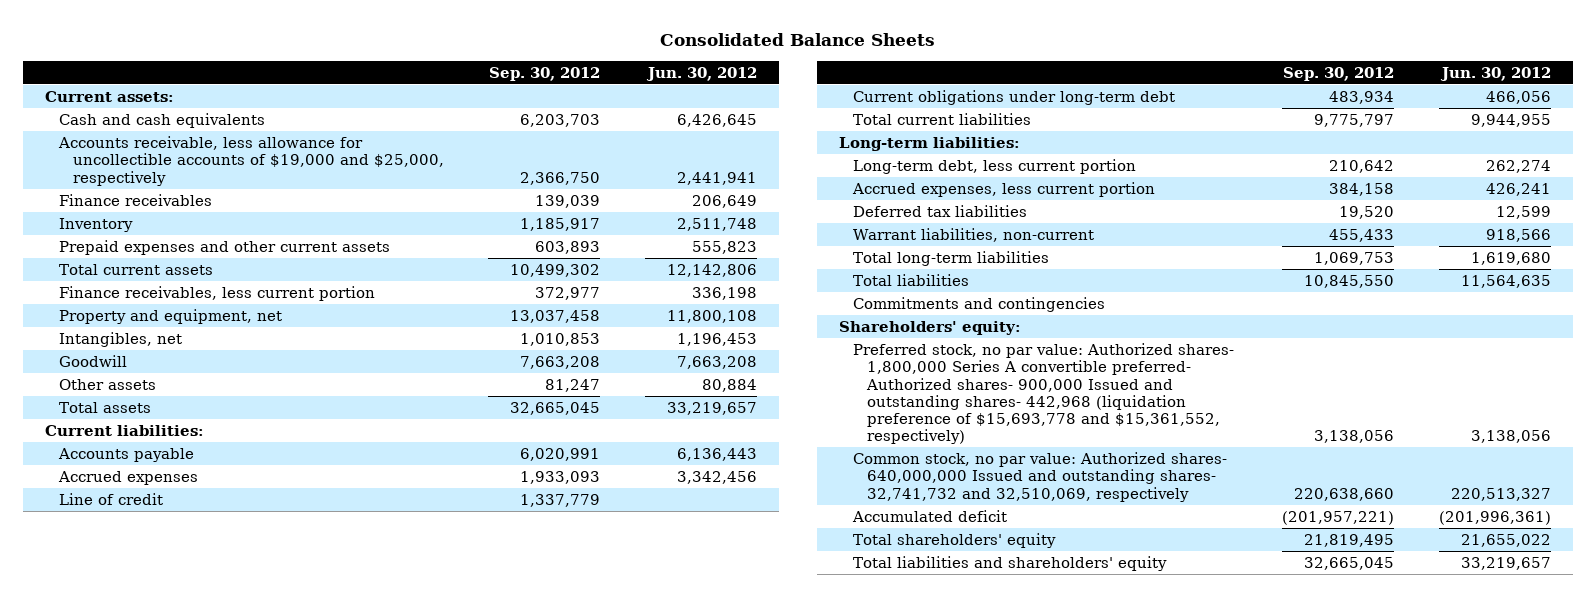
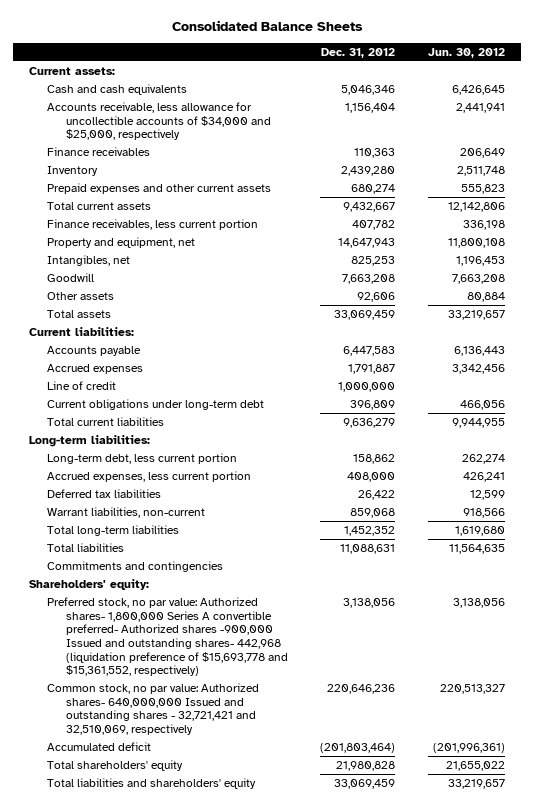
[489,66,601,81] Sep. 30, 2012 -> none
none -> [321,47,396,58] Dec. 31, 2012
[57,135,444,186] Accounts receivable, less allowance for uncollectible accounts of $19,000 and $25,000, respectively -> [47,102,271,141] Accounts receivable, less allowance for uncollectible accounts of $34,000 and $25,000, respectively
[852,342,1234,445] Preferred stock, no par value: Authorized shares- 1,800,000 Series A convertible preferred- Authorized shares- 900,000 Issued and outstanding shares- 442,968 (liquidation preference of $15,693,778 and $15,361,552, respectively) -> [47,597,288,677] Preferred stock, no par value: Authorized shares- 1,800,000 Series A convertible preferred- Authorized shares -900,000 Issued and outstanding shares- 442,968 (liquidation preference of $15,693,778 and $15,361,552, respectively)
[852,451,1227,502] Common stock, no par value: Authorized shares- 640,000,000 Issued and outstanding shares- 32,741,732 and 32,510,069, respectively -> [47,683,260,735] Common stock, no par value: Authorized shares- 640,000,000 Issued and outstanding shares - 32,721,421 and 32,510,069, respectively

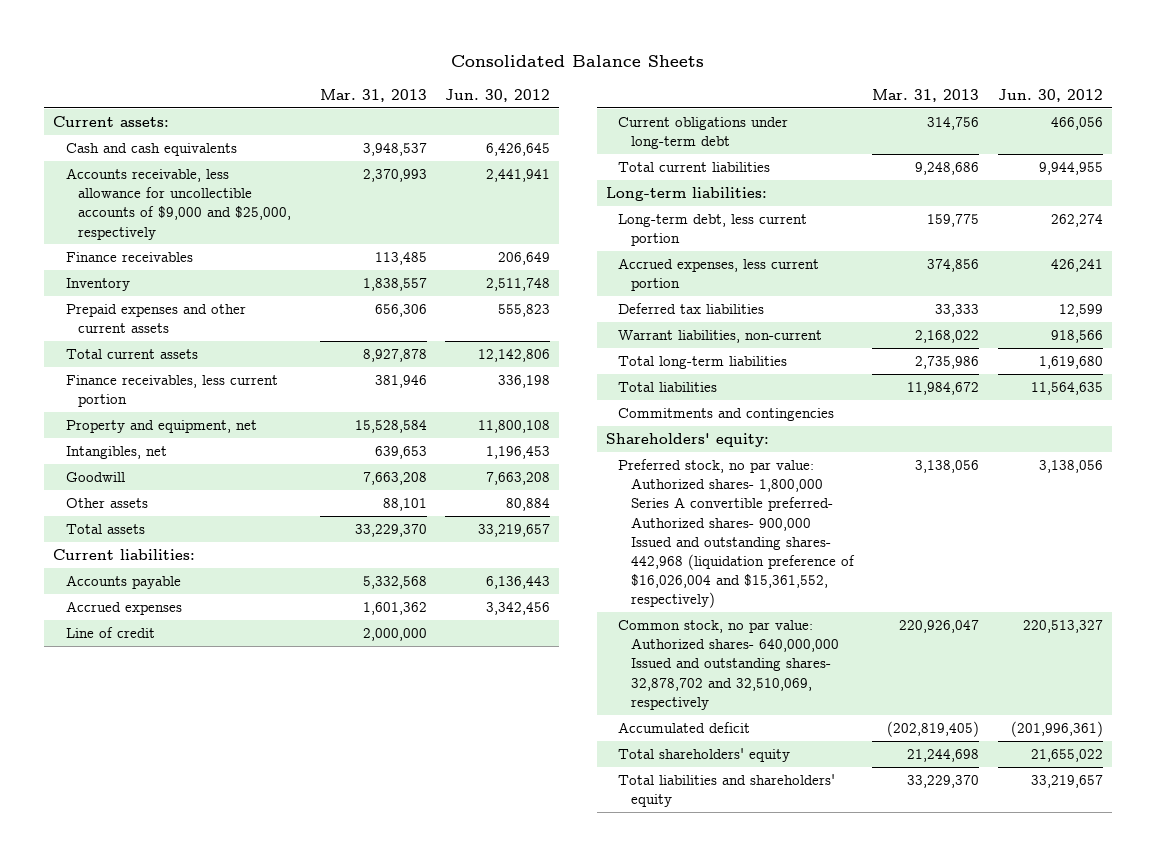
[321,47,396,58] Dec. 31, 2012 -> none
none -> [319,89,427,103] Mar. 31, 2013
[47,102,271,141] Accounts receivable, less allowance for uncollectible accounts of $34,000 and $25,000, respectively -> [65,168,292,240] Accounts receivable, less allowance for uncollectible accounts of $9,000 and $25,000, respectively
[47,597,288,677] Preferred stock, no par value: Authorized shares- 1,800,000 Series A convertible preferred- Authorized shares -900,000 Issued and outstanding shares- 442,968 (liquidation preference of $15,693,778 and $15,361,552, respectively) -> [618,459,855,609] Preferred stock, no par value: Authorized shares- 1,800,000 Series A convertible preferred- Authorized shares- 900,000 Issued and outstanding shares- 442,968 (liquidation preference of $16,026,004 and $15,361,552, respectively)
[47,683,260,735] Common stock, no par value: Authorized shares- 640,000,000 Issued and outstanding shares - 32,721,421 and 32,510,069, respectively -> [618,620,839,710] Common stock, no par value: Authorized shares- 640,000,000 Issued and outstanding shares- 32,878,702 and 32,510,069, respectively

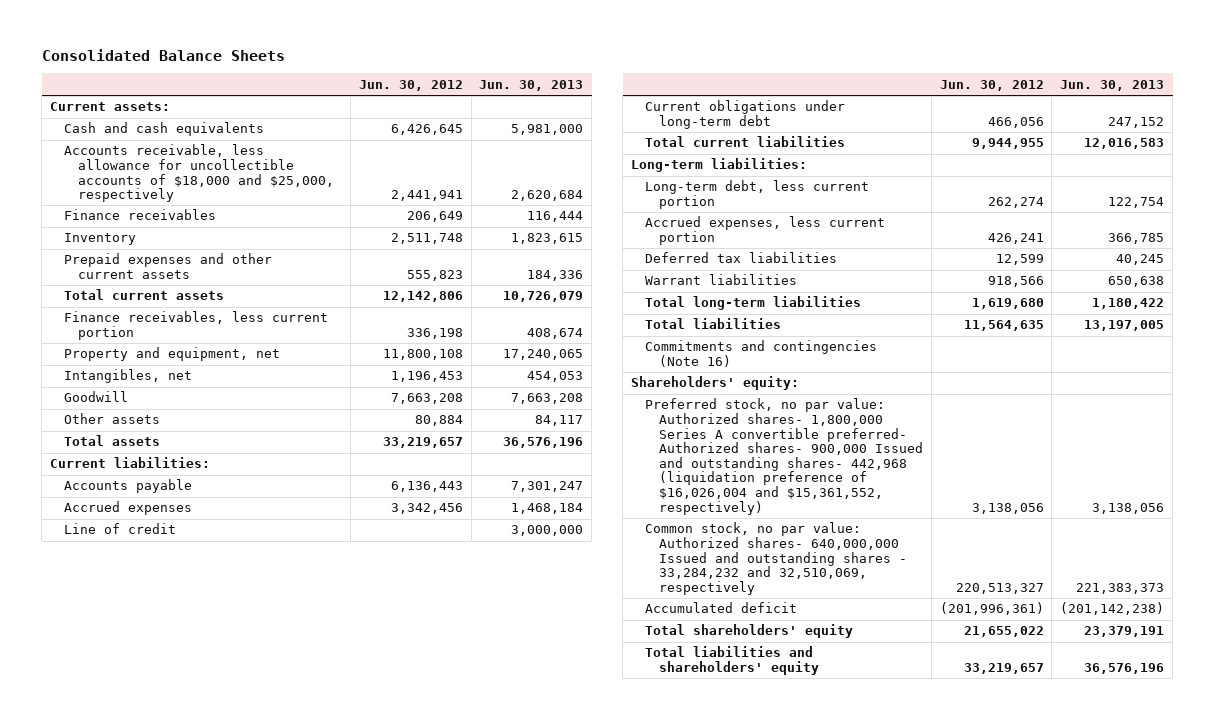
[319,89,427,103] Mar. 31, 2013 -> none
none -> [479,79,584,91] Jun. 30, 2013
[65,168,292,240] Accounts receivable, less allowance for uncollectible accounts of $9,000 and $25,000, respectively -> [64,144,335,203] Accounts receivable, less allowance for uncollectible accounts of $18,000 and $25,000, respectively
[618,330,823,344] Warrant liabilities, non-current -> [645,274,798,286] Warrant liabilities
[618,408,835,422] Commitments and contingencies -> [645,340,878,367] Commitments and contingencies (Note 16)
[618,620,839,710] Common stock, no par value: Authorized shares- 640,000,000 Issued and outstanding shares- 32,878,702 and 32,510,069, respectively -> [645,522,907,595] Common stock, no par value: Authorized shares- 640,000,000 Issued and outstanding shares - 33,284,232 and 32,510,069, respectively

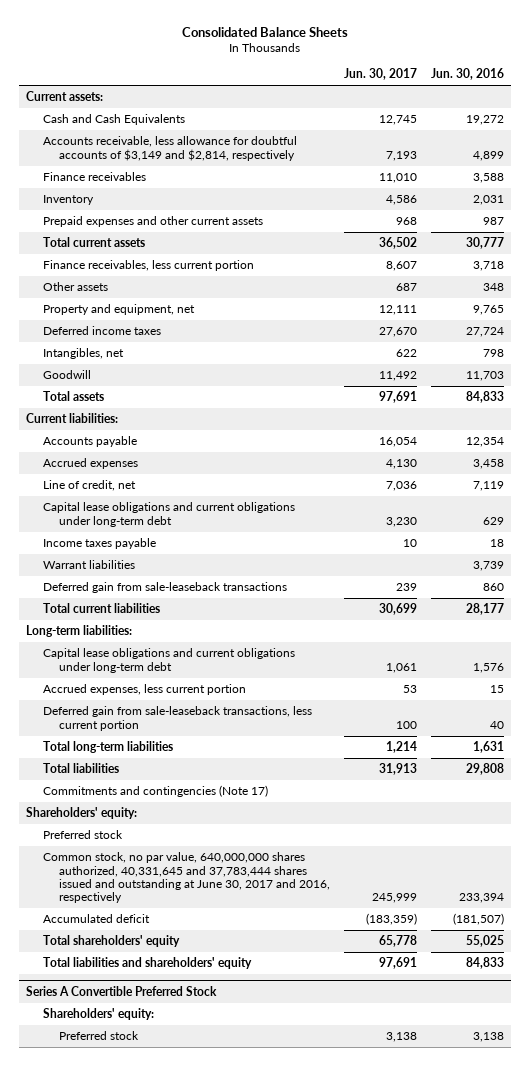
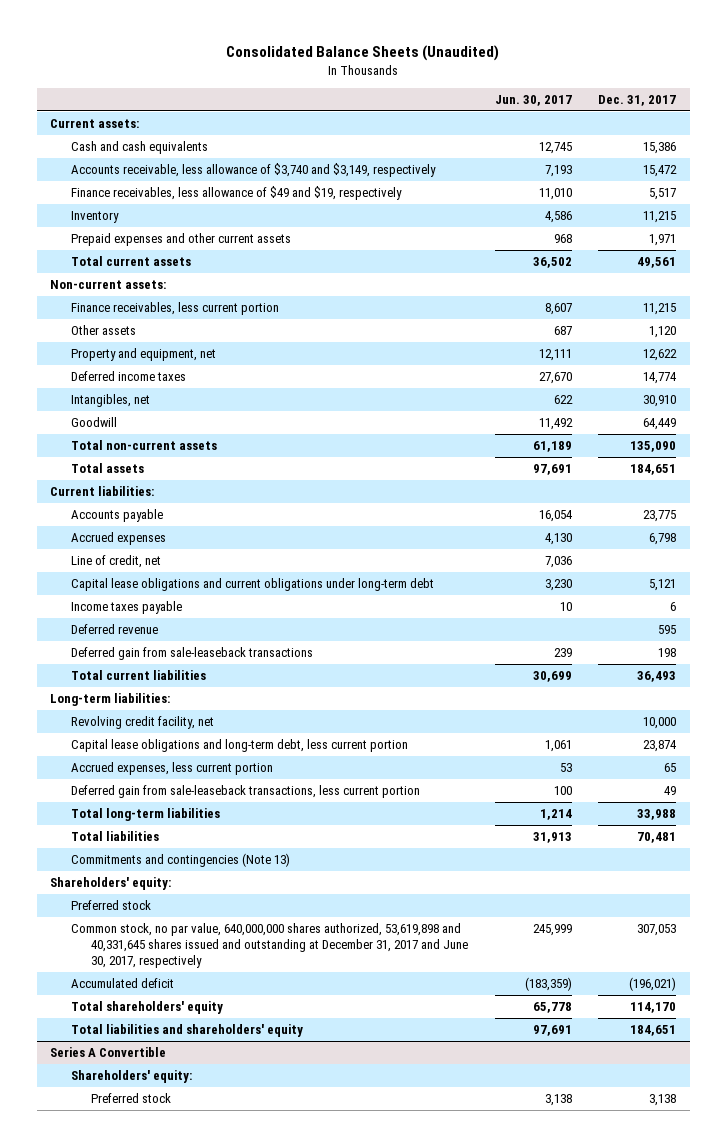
[182,26,349,37] Consolidated Balance Sheets -> [226,45,500,62] Consolidated Balance Sheets (Unaudited)
[430,68,504,81] Jun. 30, 2016 -> none
none -> [598,94,677,106] Dec. 31, 2017
[42,114,185,126] Cash and Cash Equivalents -> [70,141,208,155] Cash and cash equivalents
[42,136,297,161] Accounts receivable, less allowance for doubtful accounts of $3,149 and $2,814, respectively -> [70,163,436,178] Accounts receivable, less allowance of $3,740 and $3,149, respectively
[42,172,146,182] Finance receivables -> [70,186,402,201] Finance receivables, less allowance of $49 and $19, respectively
none -> [50,280,167,290] Non-current assets:
none -> [70,440,217,451] Total non-current assets
[42,560,135,570] Warrant liabilities -> none
none -> [70,624,158,635] Deferred revenue
none -> [70,716,214,730] Revolving credit facility, net
[42,648,295,673] Capital lease obligations and current obligations under long-term debt -> [70,739,408,753] Capital lease obligations and long-term debt, less current portion
[42,785,268,798] Commitments and contingencies (Note 17) -> [70,853,290,868] Commitments and contingencies (Note 13)
[42,852,330,904] Common stock, no par value, 640,000,000 shares authorized, 40,331,645 and 37,783,444 shares issued and outstanding at June 30, 2017 and 2016, respectively -> [70,923,468,969] Common stock, no par value, 640,000,000 shares authorized, 53,619,898 and 40,331,645 shares issued and outstanding at December 31, 2017 and June 30, 2017, respectively
[26,985,218,996] Series A Convertible Preferred Stock -> [50,1047,167,1058] Series A Convertible

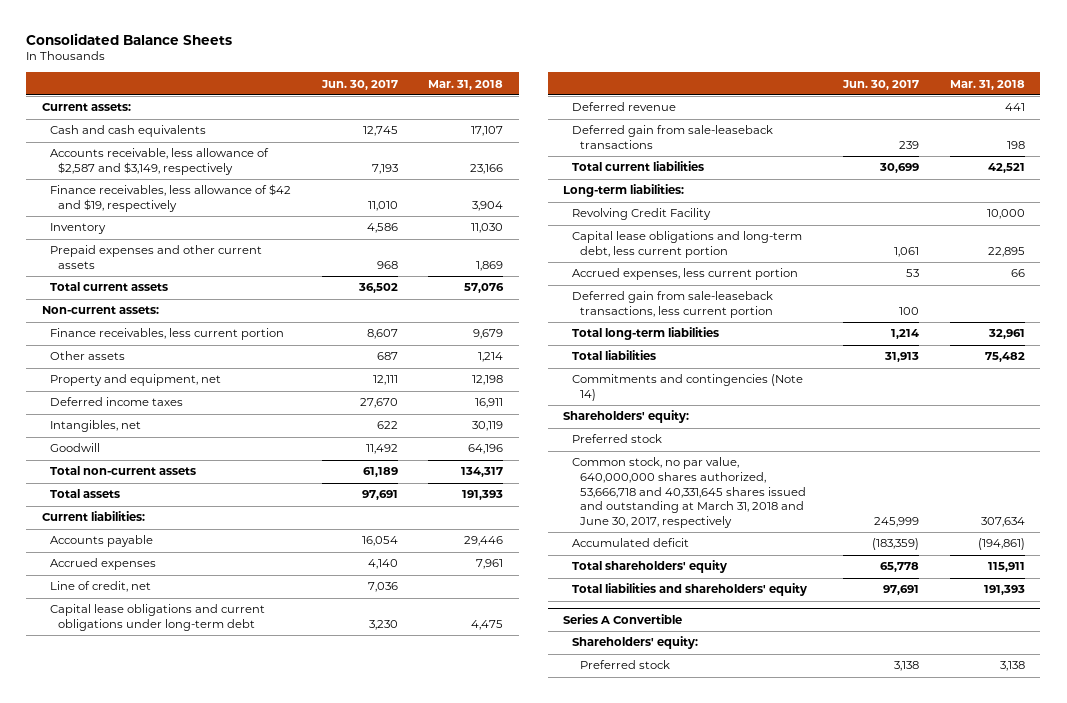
[226,45,500,62] Consolidated Balance Sheets (Unaudited) -> [26,32,233,45] Consolidated Balance Sheets
[598,94,677,106] Dec. 31, 2017 -> none
none -> [428,79,504,90] Mar. 31, 2018
[70,163,436,178] Accounts receivable, less allowance of $3,740 and $3,149, respectively -> [50,148,270,176] Accounts receivable, less allowance of $2,587 and $3,149, respectively
[70,186,402,201] Finance receivables, less allowance of $49 and $19, respectively -> [50,184,292,213] Finance receivables, less allowance of $42 and $19, respectively
[544,533,572,546] 4,130 -> [367,559,398,570] 4,140
[70,601,182,615] Income taxes payable -> none
[70,716,214,730] Revolving credit facility, net -> [571,208,711,221] Revolving Credit Facility
[70,853,290,868] Commitments and contingencies (Note 13) -> [571,374,803,402] Commitments and contingencies (Note 14)
[70,923,468,969] Common stock, no par value, 640,000,000 shares authorized, 53,619,898 and 40,331,645 shares issued and outstanding at December 31, 2017 and June 30, 2017, respectively -> [571,457,807,529] Common stock, no par value, 640,000,000 shares authorized, 53,666,718 and 40,331,645 shares issued and outstanding at March 31, 2018 and June 30, 2017, respectively

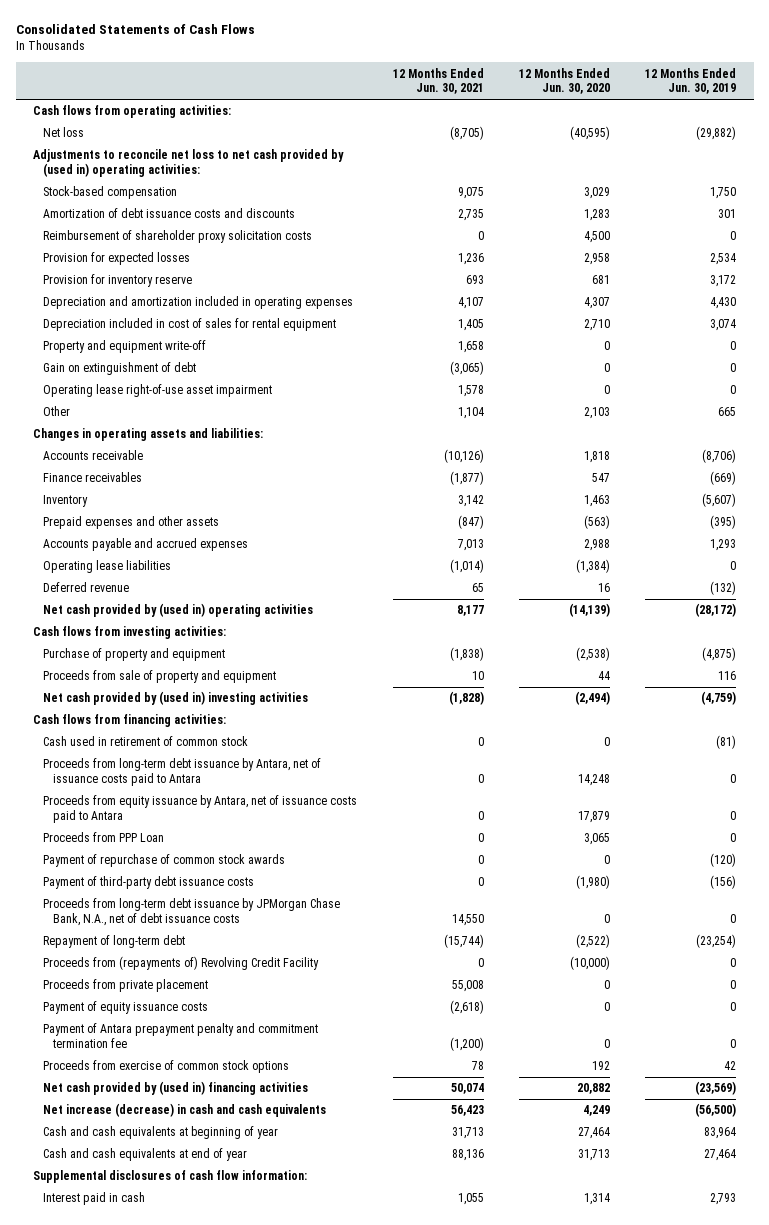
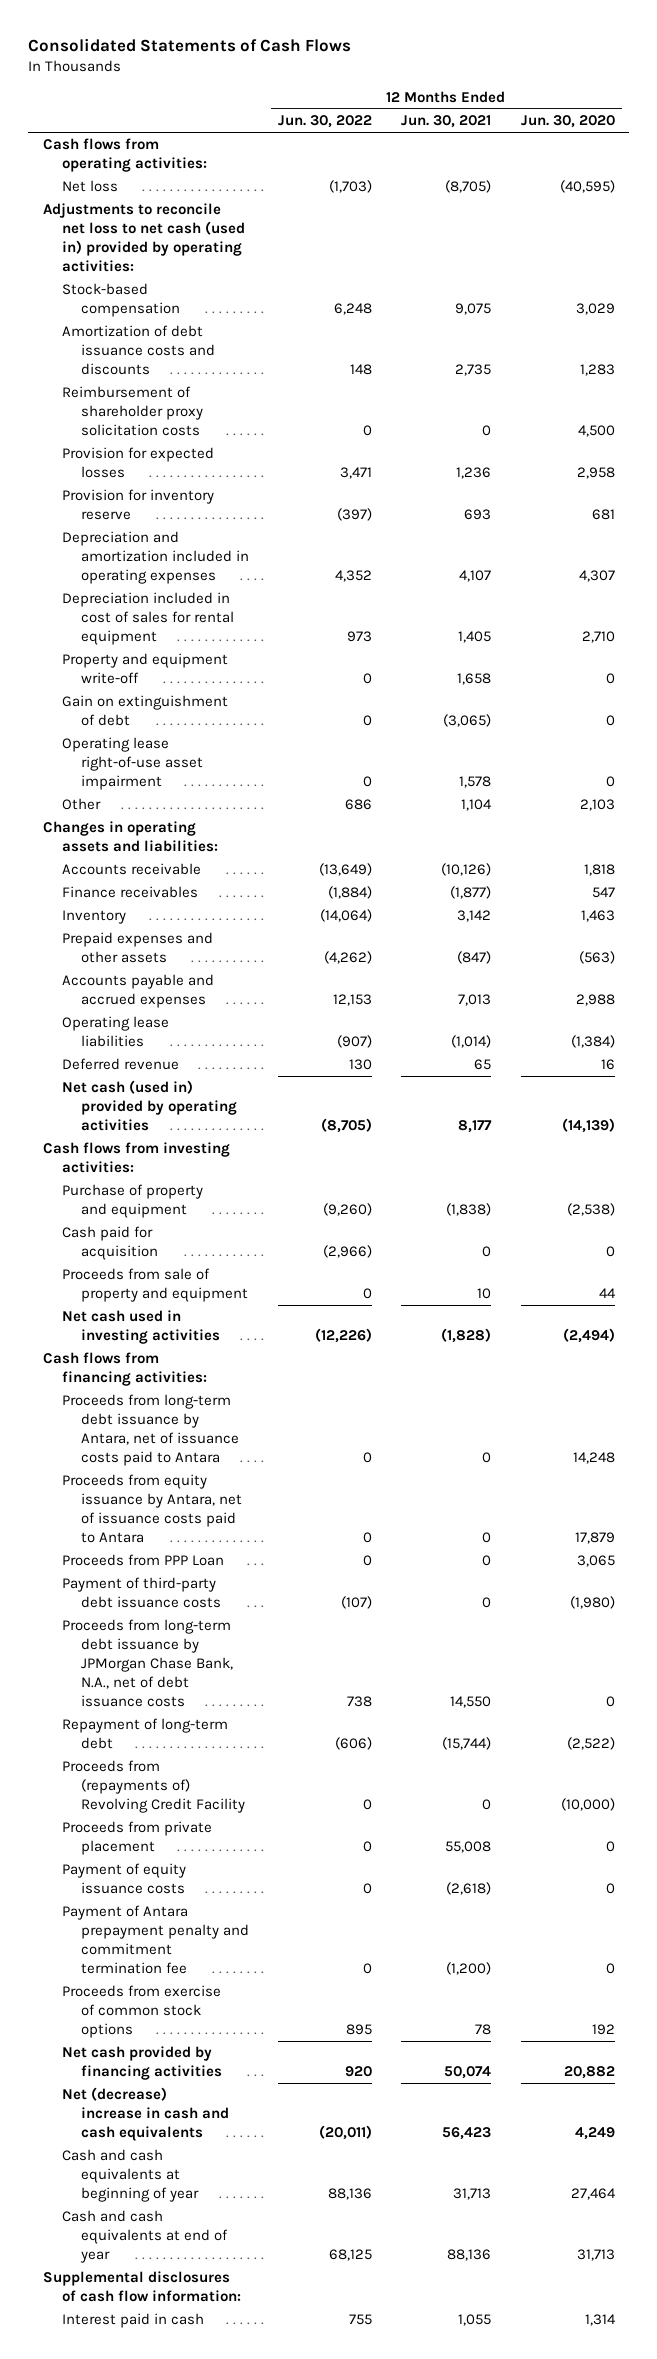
[645,67,737,95] 12 Months Ended Jun. 30, 2019 -> none
none -> [278,115,373,129] Jun. 30, 2022
[33,149,345,178] Adjustments to reconcile net loss to net cash provided by (used in) operating activities: -> [42,203,245,272] Adjustments to reconcile net loss to net cash (used in) provided by operating activities:
[43,603,314,618] Net cash provided by (used in) operating activities -> [61,1080,238,1132] Net cash (used in) provided by operating activities
none -> [61,1226,159,1261] Cash paid for acquisition
[43,691,309,706] Net cash provided by (used in) investing activities -> [61,1310,221,1345] Net cash used in investing activities
[43,736,249,747] Cash used in retirement of common stock -> none
[43,854,286,868] Payment of repurchase of common stock awards -> none
[43,1081,309,1096] Net cash provided by (used in) financing activities -> [61,2046,223,2081] Net cash provided by financing activities
[43,1103,327,1118] Net increase (decrease) in cash and cash equivalents -> [61,2087,230,2142] Net (decrease) increase in cash and cash equivalents

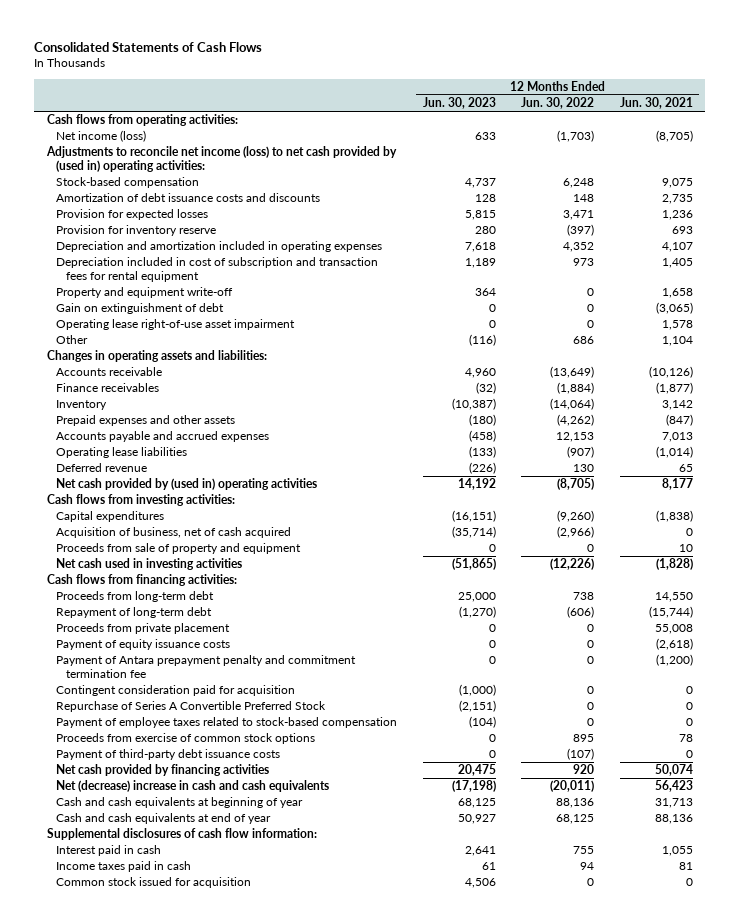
[520,115,615,129] Jun. 30, 2020 -> none
none -> [422,97,496,110] Jun. 30, 2023
[61,180,118,193] Net loss -> [56,130,147,143] Net income (loss)
[42,203,245,272] Adjustments to reconcile net loss to net cash (used in) provided by operating activities: -> [45,146,397,172] Adjustments to reconcile net income (loss) to net cash provided by (used in) operating activities:
[61,386,204,437] Reimbursement of shareholder proxy solicitation costs -> none
[61,592,235,646] Depreciation included in cost of sales for rental equipment -> [56,257,379,282] Depreciation included in cost of subscription and transaction fees for rental equipment
[61,1080,238,1132] Net cash (used in) provided by operating activities -> [56,478,318,491] Net cash provided by (used in) operating activities
[61,1184,203,1219] Purchase of property and equipment -> [56,511,165,523] Capital expenditures
[61,1226,159,1261] Cash paid for acquisition -> [56,527,292,539] Acquisition of business, net of cash acquired
[61,1394,240,1466] Proceeds from long-term debt issuance by Antara, net of issuance costs paid to Antara -> none
[61,1474,243,1543] Proceeds from equity issuance by Antara, net of issuance costs paid to Antara -> none
[61,1554,224,1567] Proceeds from PPP Loan -> none
[61,1619,234,1707] Proceeds from long-term debt issuance by JPMorgan Chase Bank, N.A., net of debt issuance costs -> [56,591,215,603] Proceeds from long-term debt
[61,1760,246,1814] Proceeds from (repayments of) Revolving Credit Facility -> none
none -> [56,685,296,697] Contingent consideration paid for acquisition
none -> [56,701,327,713] Repurchase of Series A Convertible Preferred Stock
none -> [56,717,398,729] Payment of employee taxes related to stock-based compensation
[61,1577,222,1609] Payment of third-party debt issuance costs -> [56,749,281,761] Payment of third-party debt issuance costs
none -> [56,861,192,873] Income taxes paid in cash
none -> [56,877,252,889] Common stock issued for acquisition

